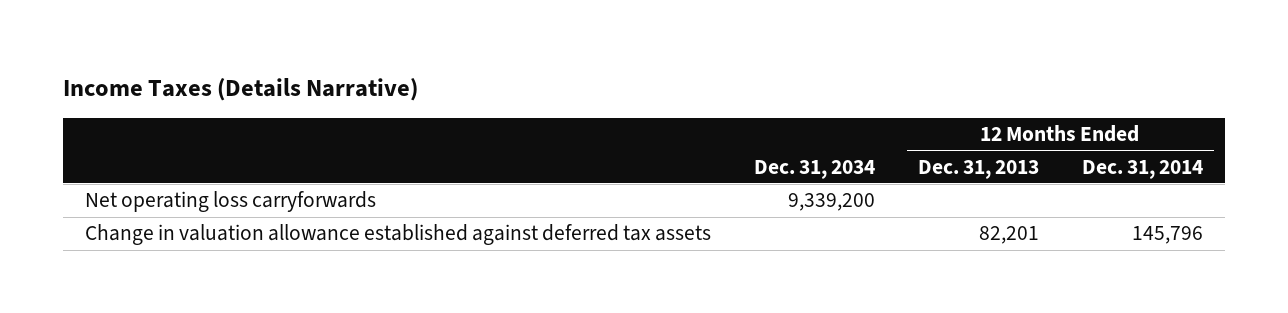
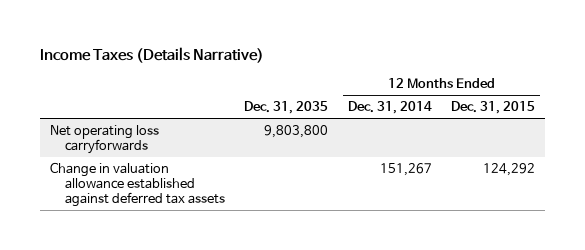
[753,159,875,179] Dec. 31, 2034 -> none
[917,159,1039,179] Dec. 31, 2013 -> none
none -> [244,101,329,115] Dec. 31, 2035
none -> [451,101,536,115] Dec. 31, 2015
[1132,226,1204,245] 145,796 -> [379,163,432,177] 151,267

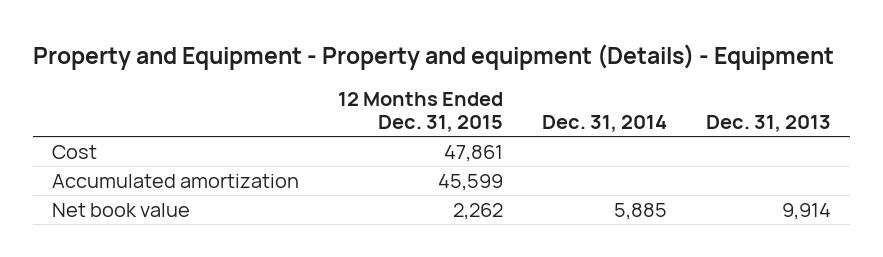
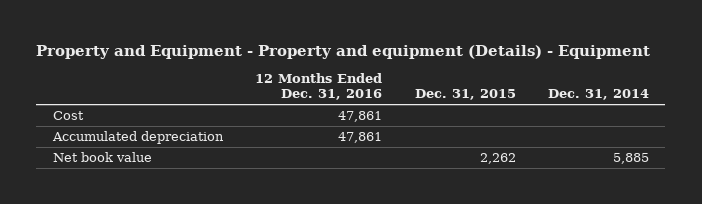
[338,91,504,133] 12 Months Ended Dec. 31, 2015 -> none
[705,115,831,133] Dec. 31, 2013 -> none
none -> [255,73,383,101] 12 Months Ended Dec. 31, 2016
none -> [414,89,516,101] Dec. 31, 2015
[52,173,300,188] Accumulated amortization -> [51,131,224,145] Accumulated depreciation

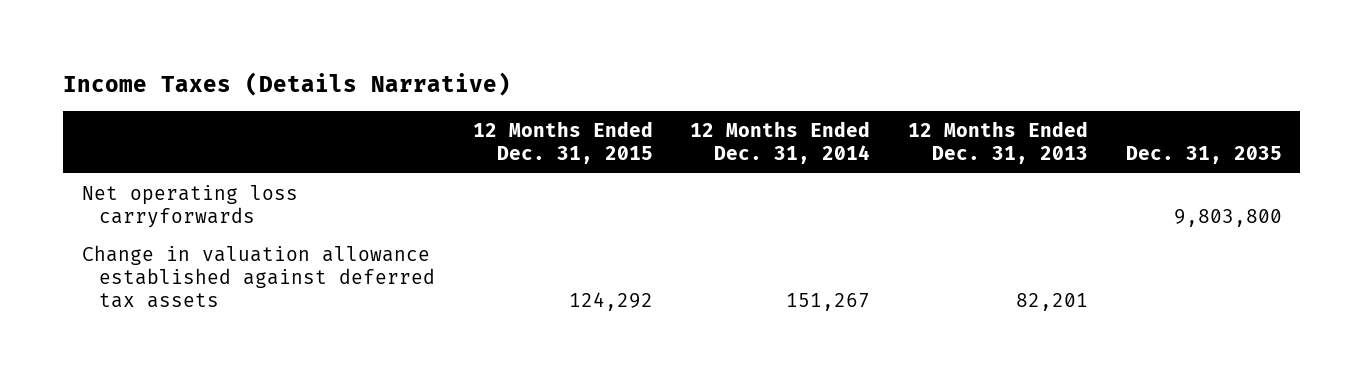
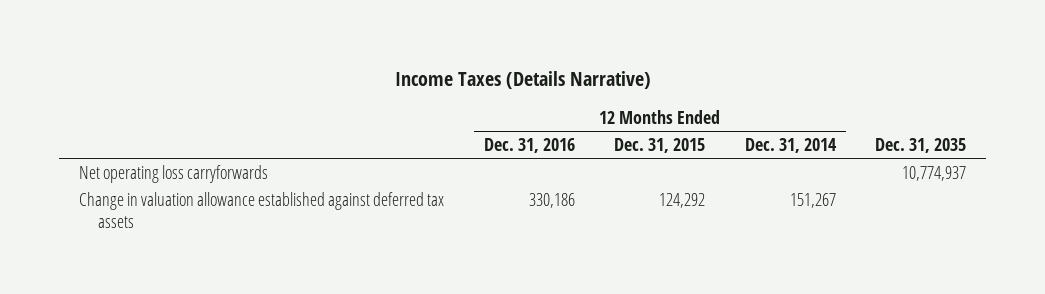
[908,121,1089,165] 12 Months Ended Dec. 31, 2013 -> none
none -> [483,137,575,153] Dec. 31, 2016
[1173,208,1282,227] 9,803,800 -> [902,165,967,181] 10,774,937

